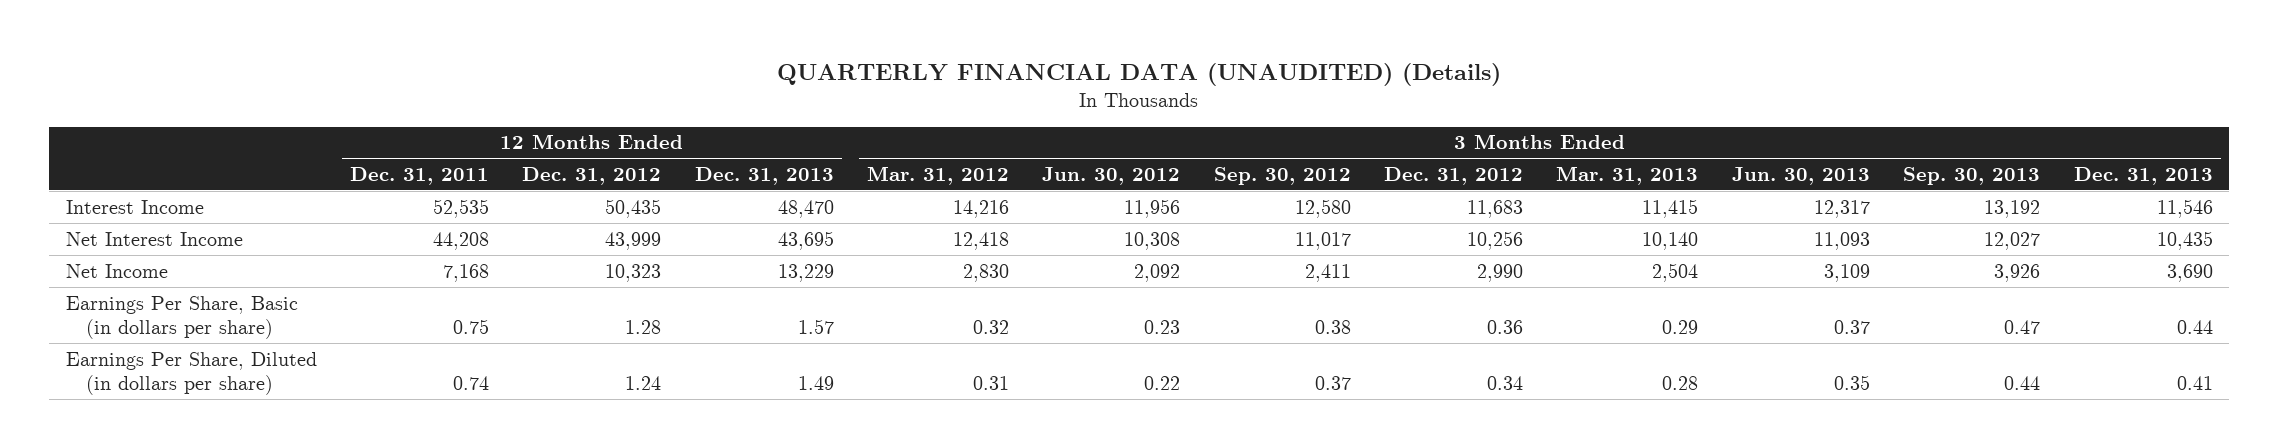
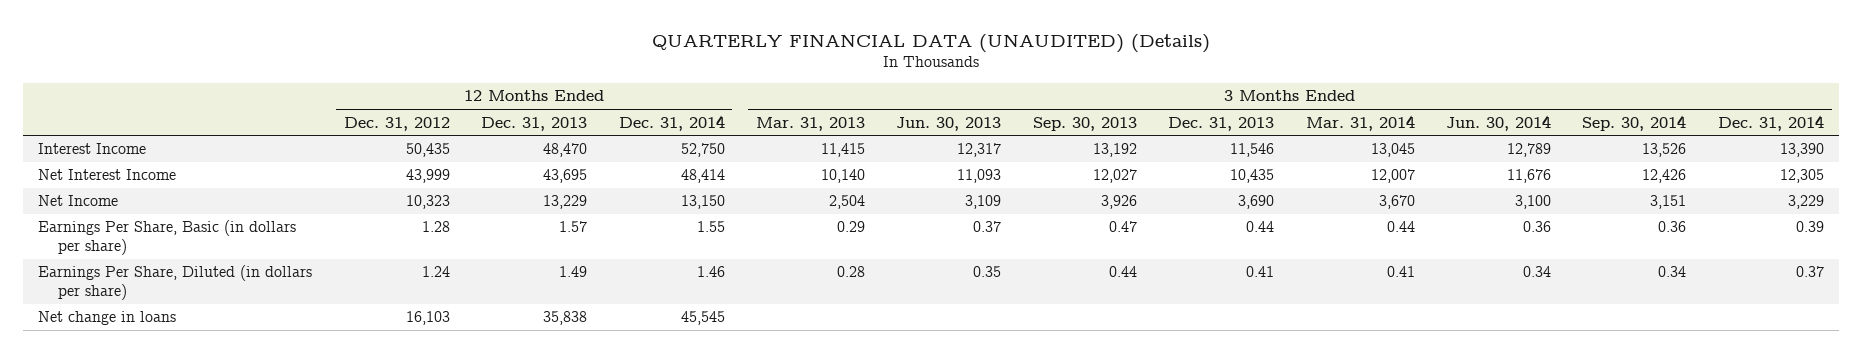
[350,166,490,185] Dec. 31, 2011 -> none
[867,165,1010,185] Mar. 31, 2012 -> none
[1042,166,1181,185] Jun. 30, 2012 -> none
[1213,166,1351,185] Sep. 30, 2012 -> none
[1384,166,1524,185] Dec. 31, 2012 -> none
none -> [618,114,725,131] Dec. 31, 2014
none -> [1305,114,1415,131] Mar. 31, 2014
none -> [1445,114,1551,131] Jun. 30, 2014
none -> [1582,114,1687,131] Sep. 30, 2014
none -> [1717,114,1824,131] Dec. 31, 2014
none -> [38,311,177,326] Net change in loans

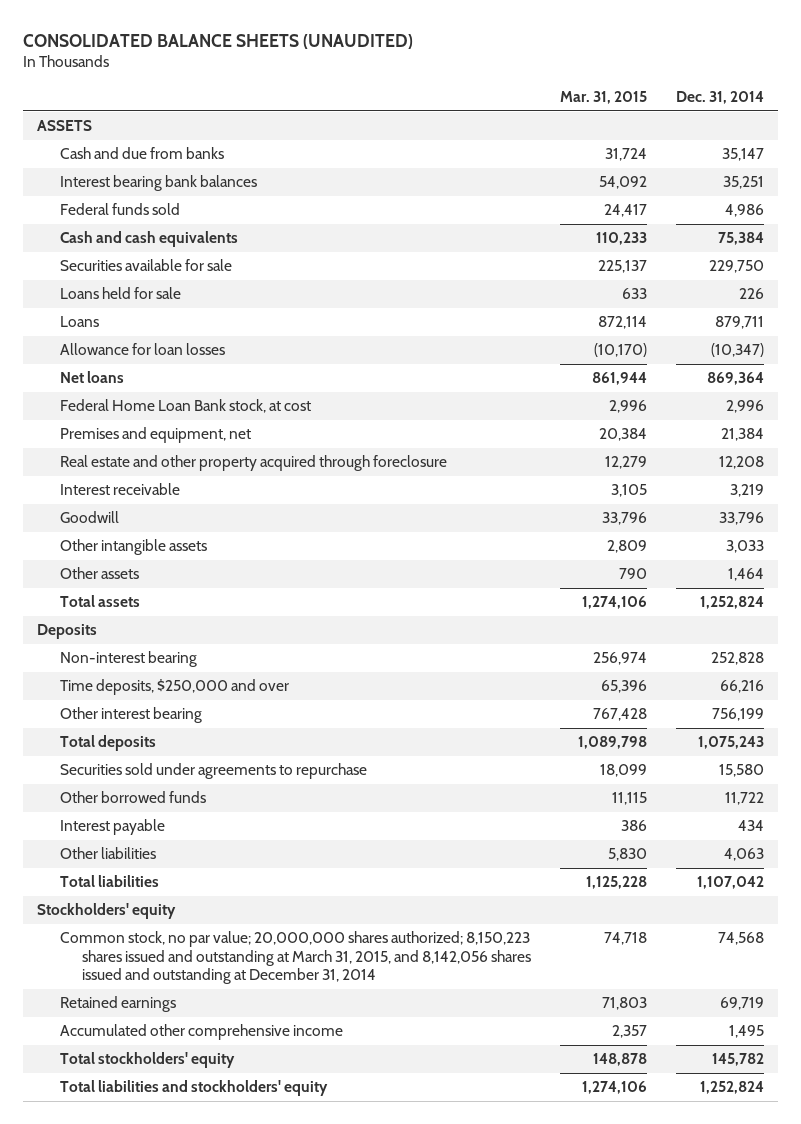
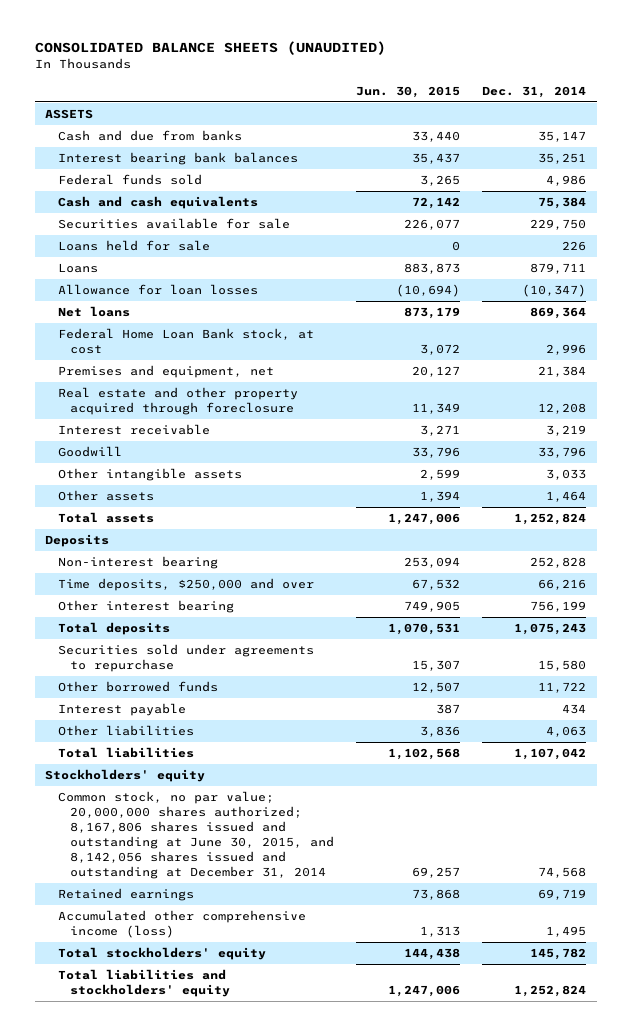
[559,91,647,105] Mar. 31, 2015 -> none
none -> [356,85,461,98] Jun. 30, 2015
[59,931,531,985] Common stock, no par value; 20,000,000 shares authorized; 8,150,223 shares issued and outstanding at March 31, 2015, and 8,142,056 shares issued and outstanding at December 31, 2014 -> [57,791,335,879] Common stock, no par value; 20,000,000 shares authorized; 8,167,806 shares issued and outstanding at June 30, 2015, and 8,142,056 shares issued and outstanding at December 31, 2014
[59,1024,343,1041] Accumulated other comprehensive income -> [57,910,306,939] Accumulated other comprehensive income (loss)

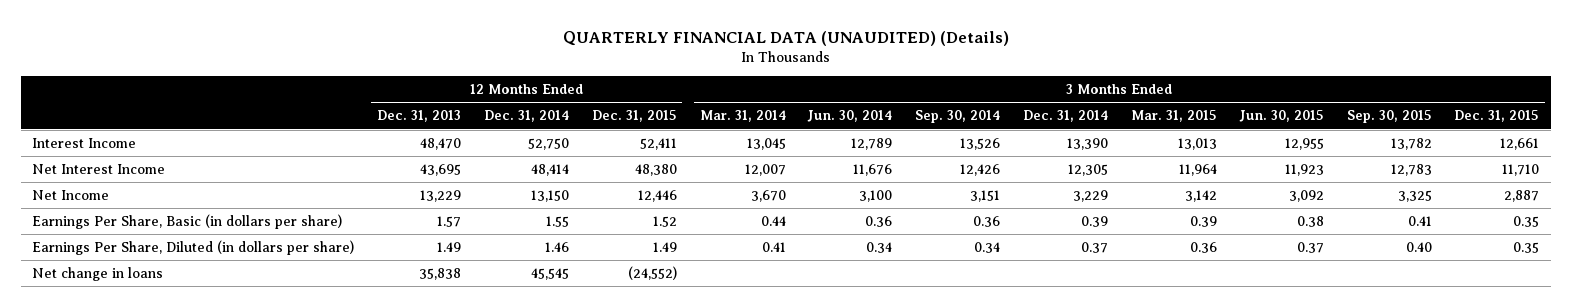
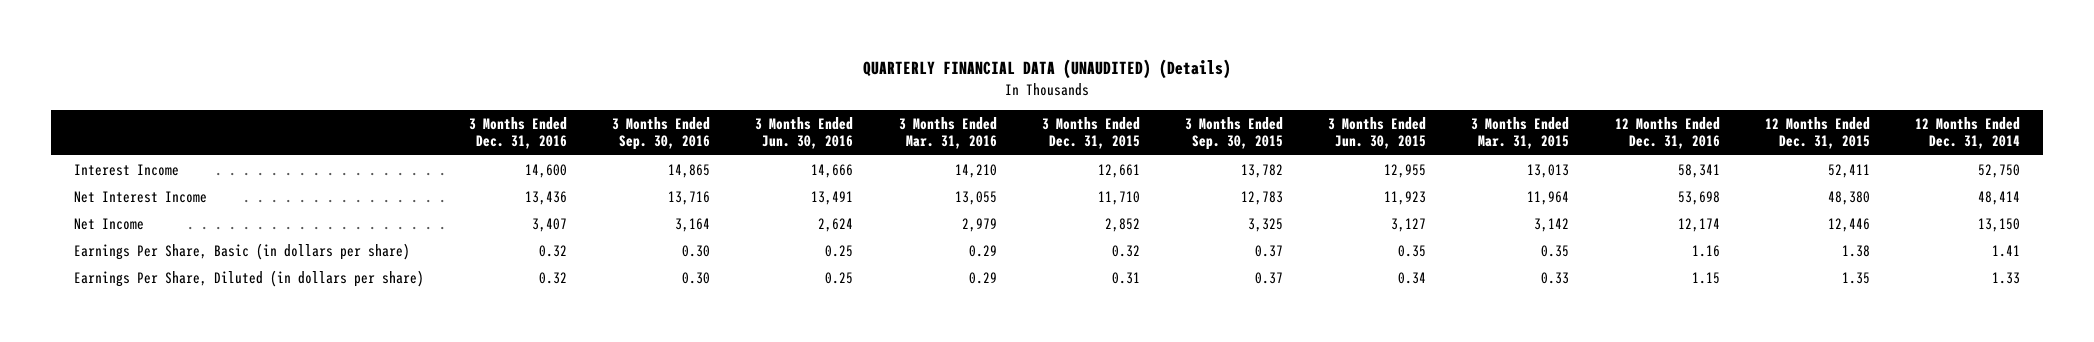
[377,110,462,123] Dec. 31, 2013 -> none
[699,110,786,123] Mar. 31, 2014 -> none
[807,110,893,123] Jun. 30, 2014 -> none
[915,110,1001,124] Sep. 30, 2014 -> none
[1023,110,1109,123] Dec. 31, 2014 -> none
none -> [468,116,567,150] 3 Months Ended Dec. 31, 2016
none -> [612,116,711,151] 3 Months Ended Sep. 30, 2016
none -> [755,116,854,150] 3 Months Ended Jun. 30, 2016
none -> [898,116,997,150] 3 Months Ended Mar. 31, 2016
none -> [1614,116,1720,150] 12 Months Ended Dec. 31, 2016
[32,266,164,281] Net change in loans -> none
[1288,189,1324,202] 3,092 -> [1391,217,1427,232] 3,127
[1504,189,1540,202] 2,887 -> [1104,217,1140,232] 2,852
[545,215,569,227] 1.55 -> [1992,244,2021,257] 1.41
[652,215,677,227] 1.52 -> [1841,244,1870,257] 1.38
[1189,215,1217,227] 0.39 -> [1541,244,1570,257] 0.35
[1296,215,1324,227] 0.38 -> [1398,244,1427,257] 0.35
[1407,215,1432,226] 0.41 -> [1254,244,1283,257] 0.37
[1513,215,1540,227] 0.35 -> [1111,244,1140,257] 0.32
[544,241,569,252] 1.46 -> [1992,271,2021,284] 1.33
[652,241,677,252] 1.49 -> [1841,271,1870,284] 1.35
[1189,241,1217,253] 0.36 -> [1541,271,1570,284] 0.33
[1296,241,1324,253] 0.37 -> [1398,271,1427,284] 0.34
[1405,241,1432,252] 0.40 -> [1254,271,1283,284] 0.37
[1513,241,1540,253] 0.35 -> [1111,271,1140,284] 0.31

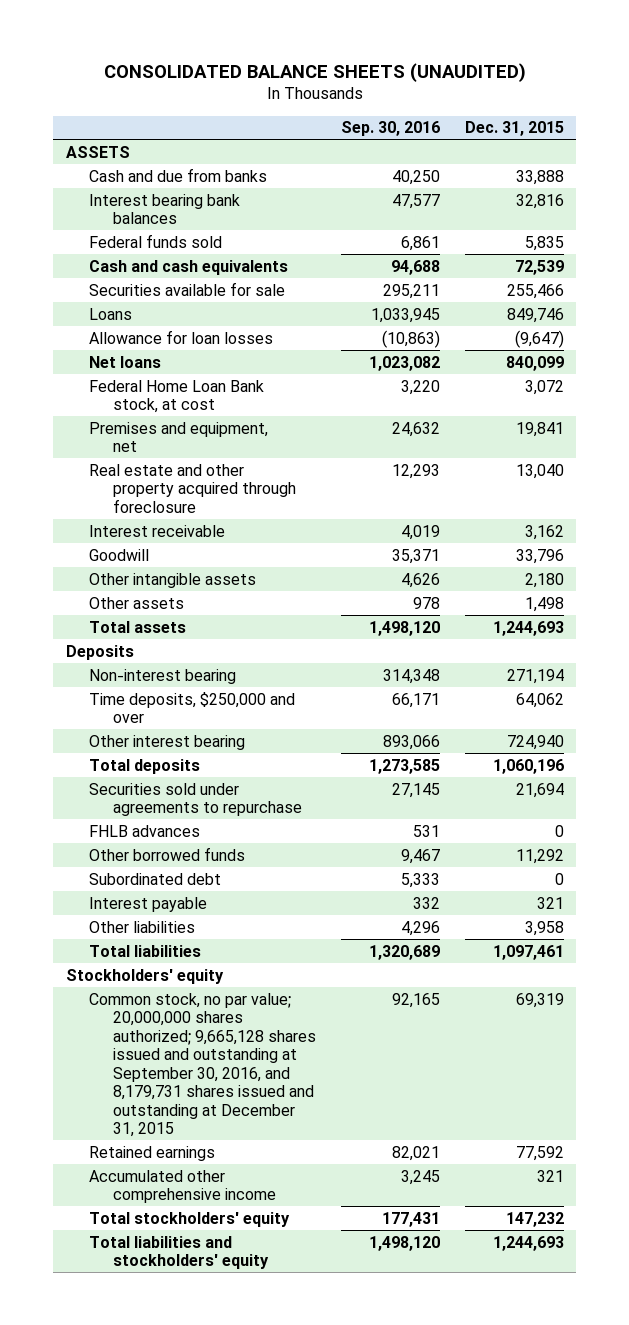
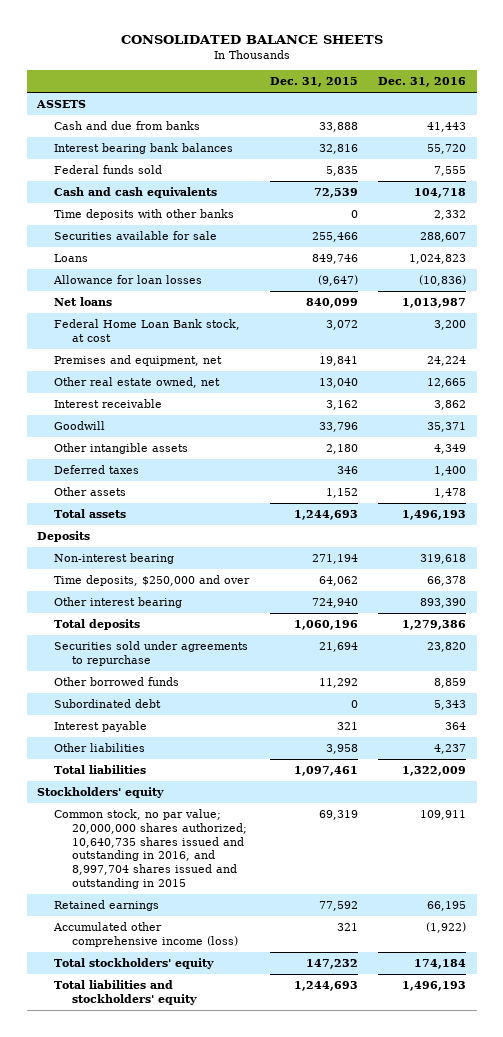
[103,62,526,82] CONSOLIDATED BALANCE SHEETS (UNAUDITED) -> [120,34,383,44] CONSOLIDATED BALANCE SHEETS
[340,121,440,137] Sep. 30, 2016 -> none
none -> [378,76,467,87] Dec. 31, 2016
none -> [54,209,235,221] Time deposits with other banks
[89,463,296,513] Real estate and other property acquired through foreclosure -> [54,377,221,389] Other real estate owned, net
none -> [54,465,140,475] Deferred taxes
[524,596,564,612] 1,498 -> [325,488,358,499] 1,152
[89,824,201,837] FHLB advances -> none
[89,992,316,1138] Common stock, no par value; 20,000,000 shares authorized; 9,665,128 shares issued and outstanding at September 30, 2016, and 8,179,731 shares issued and outstanding at December 31, 2015 -> [54,809,247,889] Common stock, no par value; 20,000,000 shares authorized; 10,640,735 shares issued and outstanding in 2016, and 8,997,704 shares issued and outstanding in 2015
[89,1169,276,1204] Accumulated other comprehensive income -> [53,922,238,947] Accumulated other comprehensive income (loss)

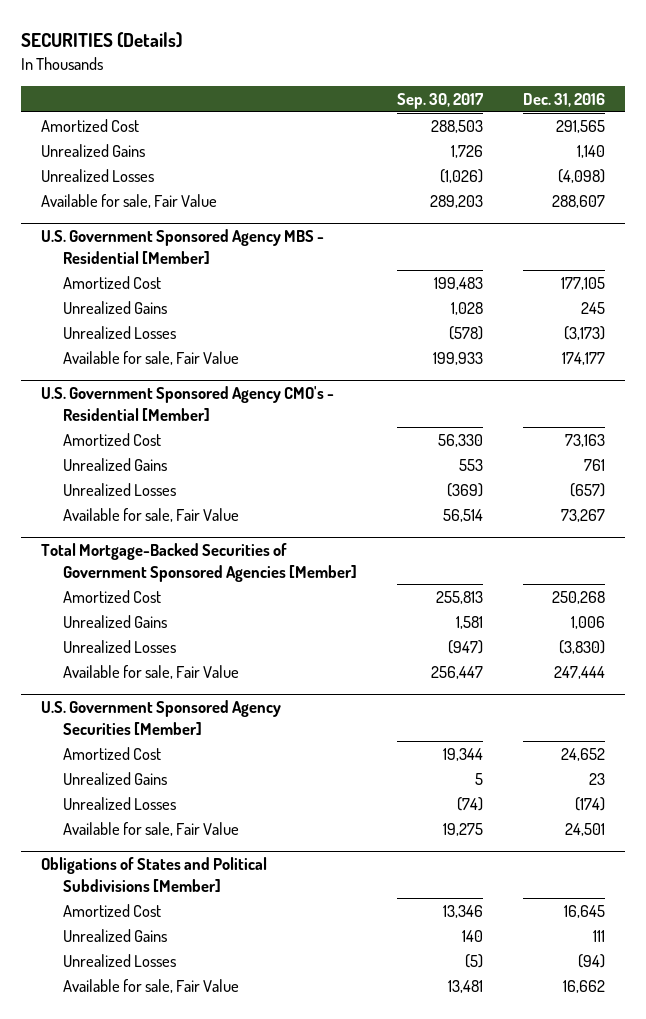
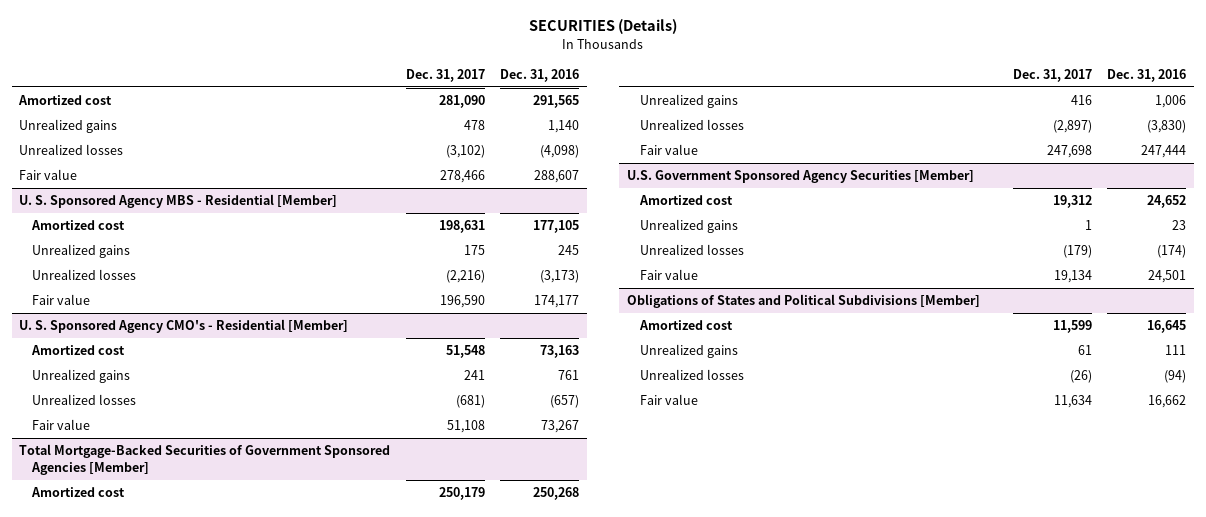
[396,93,484,110] Sep. 30, 2017 -> none
none -> [405,68,485,82] Dec. 31, 2017
[41,118,140,132] Amortized Cost -> [18,95,113,106] Amortized cost
[41,143,146,157] Unrealized Gains -> [19,119,118,134] Unrealized gains
[41,168,155,182] Unrealized Losses -> [19,144,124,156] Unrealized losses
[41,193,218,208] Available for sale, Fair Value -> [19,169,78,181] Fair value
[41,229,325,264] U.S. Government Sponsored Agency MBS - Residential [Member] -> [19,194,338,209] U. S. Sponsored Agency MBS - Residential [Member]
[62,275,161,289] Amortized Cost -> [31,220,126,231] Amortized cost
[62,300,167,314] Unrealized Gains -> [32,244,131,259] Unrealized gains
[62,325,176,339] Unrealized Losses -> [32,269,137,281] Unrealized losses
[62,350,239,365] Available for sale, Fair Value -> [32,294,91,306] Fair value
[41,386,335,421] U.S. Government Sponsored Agency CMO's - Residential [Member] -> [19,319,349,334] U. S. Sponsored Agency CMO's - Residential [Member]
[62,432,161,446] Amortized Cost -> [31,345,126,356] Amortized cost
[62,457,167,471] Unrealized Gains -> [32,369,131,384] Unrealized gains
[62,482,176,496] Unrealized Losses -> [32,394,137,406] Unrealized losses
[62,507,239,522] Available for sale, Fair Value -> [32,419,91,431] Fair value
[62,589,161,603] Amortized Cost -> [31,487,126,498] Amortized cost
[62,614,167,628] Unrealized Gains -> [639,94,738,109] Unrealized gains
[62,639,176,653] Unrealized Losses -> [639,119,744,131] Unrealized losses
[62,664,239,679] Available for sale, Fair Value -> [639,144,698,156] Fair value
[62,746,161,760] Amortized Cost -> [638,195,733,206] Amortized cost
[62,771,167,785] Unrealized Gains -> [639,219,738,234] Unrealized gains
[62,796,176,810] Unrealized Losses -> [639,244,744,256] Unrealized losses
[62,821,239,836] Available for sale, Fair Value -> [639,269,698,281] Fair value
[62,903,161,917] Amortized Cost -> [638,320,733,331] Amortized cost
[62,928,167,942] Unrealized Gains -> [639,344,738,359] Unrealized gains
[62,953,176,967] Unrealized Losses -> [639,369,744,381] Unrealized losses
[62,978,239,993] Available for sale, Fair Value -> [639,394,698,406] Fair value

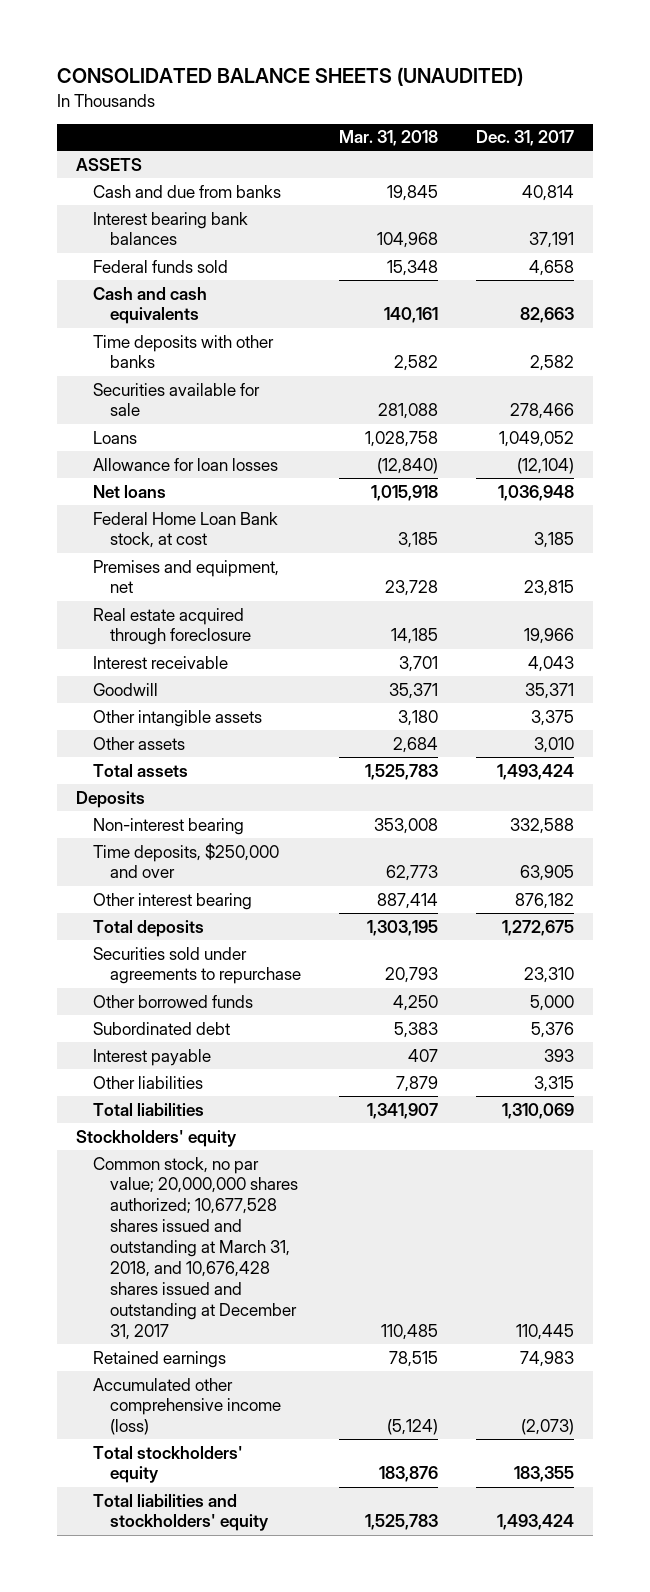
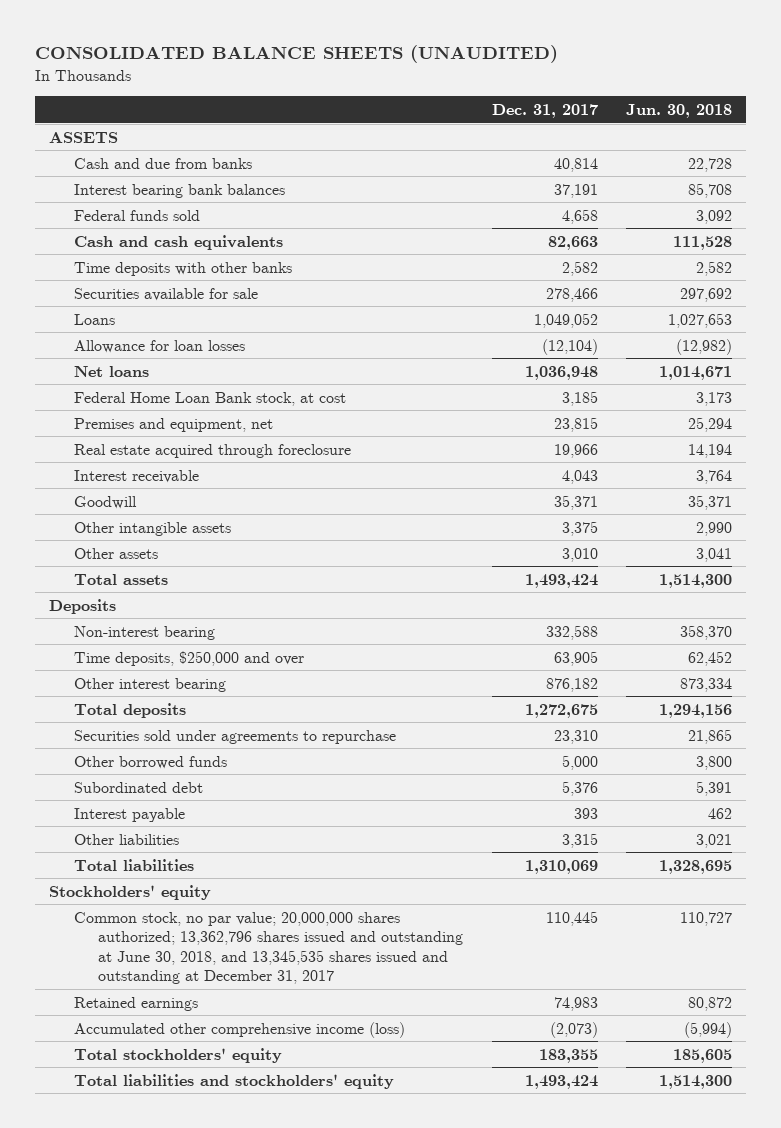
[338,130,438,147] Mar. 31, 2018 -> none
none -> [625,103,732,118] Jun. 30, 2018
[92,1156,298,1340] Common stock, no par value; 20,000,000 shares authorized; 10,677,528 shares issued and outstanding at March 31, 2018, and 10,676,428 shares issued and outstanding at December 31, 2017 -> [73,911,464,985] Common stock, no par value; 20,000,000 shares authorized; 13,362,796 shares issued and outstanding at June 30, 2018, and 13,345,535 shares issued and outstanding at December 31, 2017

